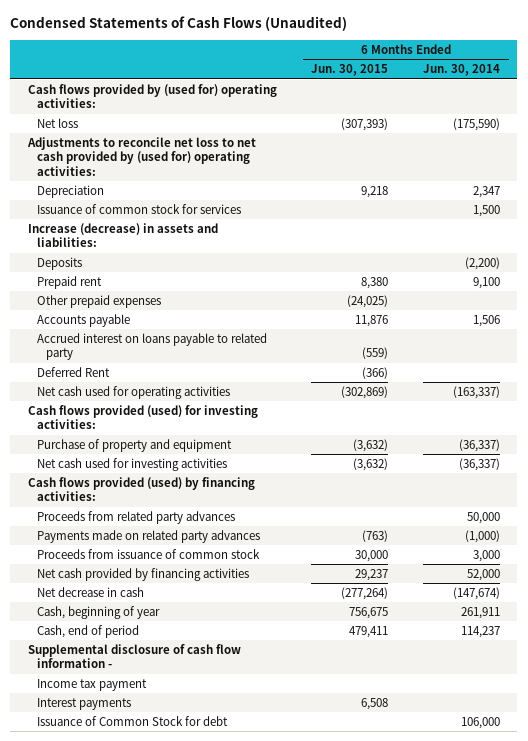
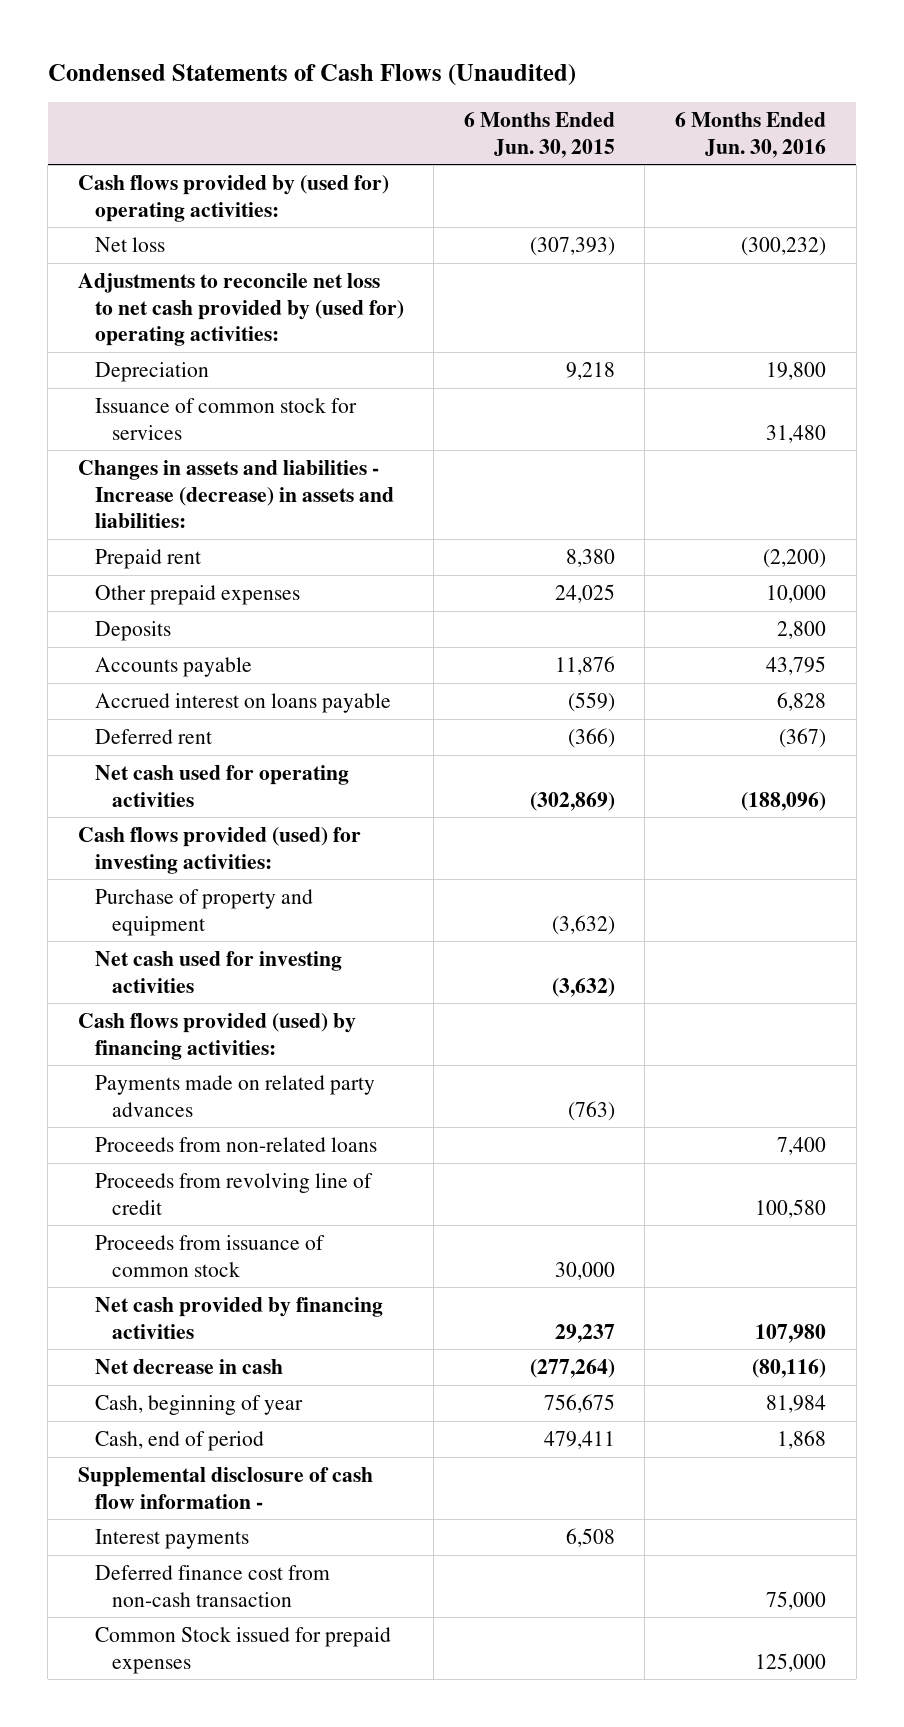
[422,64,500,77] Jun. 30, 2014 -> none
none -> [675,112,827,158] 6 Months Ended Jun. 30, 2016
[27,222,218,248] Increase (decrease) in assets and liabilities: -> [77,459,394,529] Changes in assets and liabilities - Increase (decrease) in assets and liabilities:
[347,294,389,308] (24,025) -> [554,583,615,603] 24,025
[36,256,82,270] Deposits -> [94,620,171,641] Deposits
[36,332,267,361] Accrued interest on loans payable to related party -> [94,692,391,713] Accrued interest on loans payable
[36,366,110,377] Deferred Rent -> [94,728,212,744] Deferred rent
[36,510,235,524] Proceeds from related party advances -> none
none -> [94,1136,377,1152] Proceeds from non-related loans
none -> [94,1172,373,1215] Proceeds from revolving line of credit
[36,678,147,691] Income tax payment -> none
[36,715,228,726] Issuance of Common Stock for debt -> none
none -> [94,1564,330,1607] Deferred finance cost from non-cash transaction
none -> [94,1626,391,1674] Common Stock issued for prepaid expenses

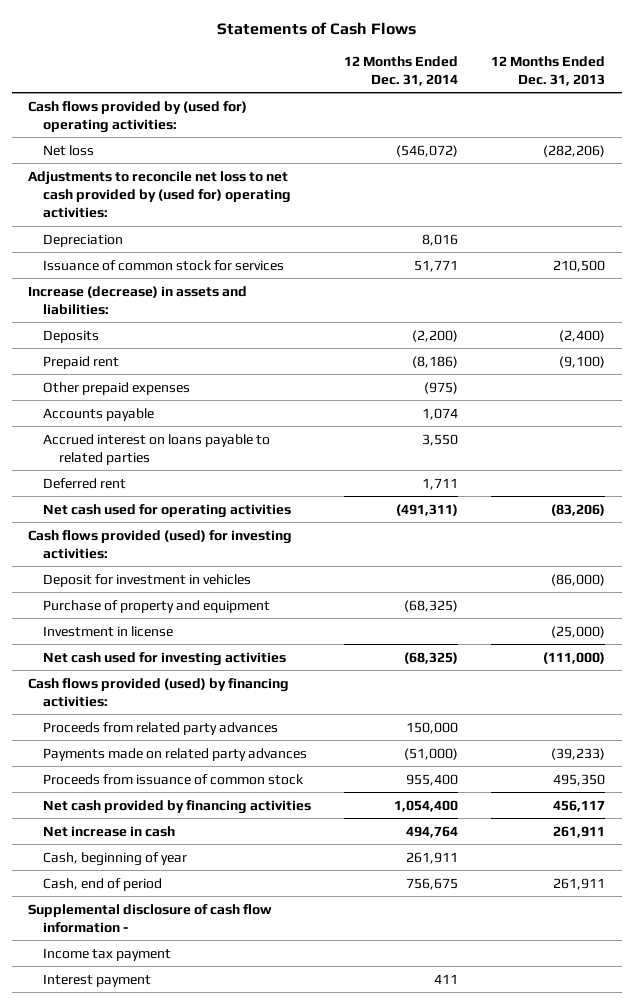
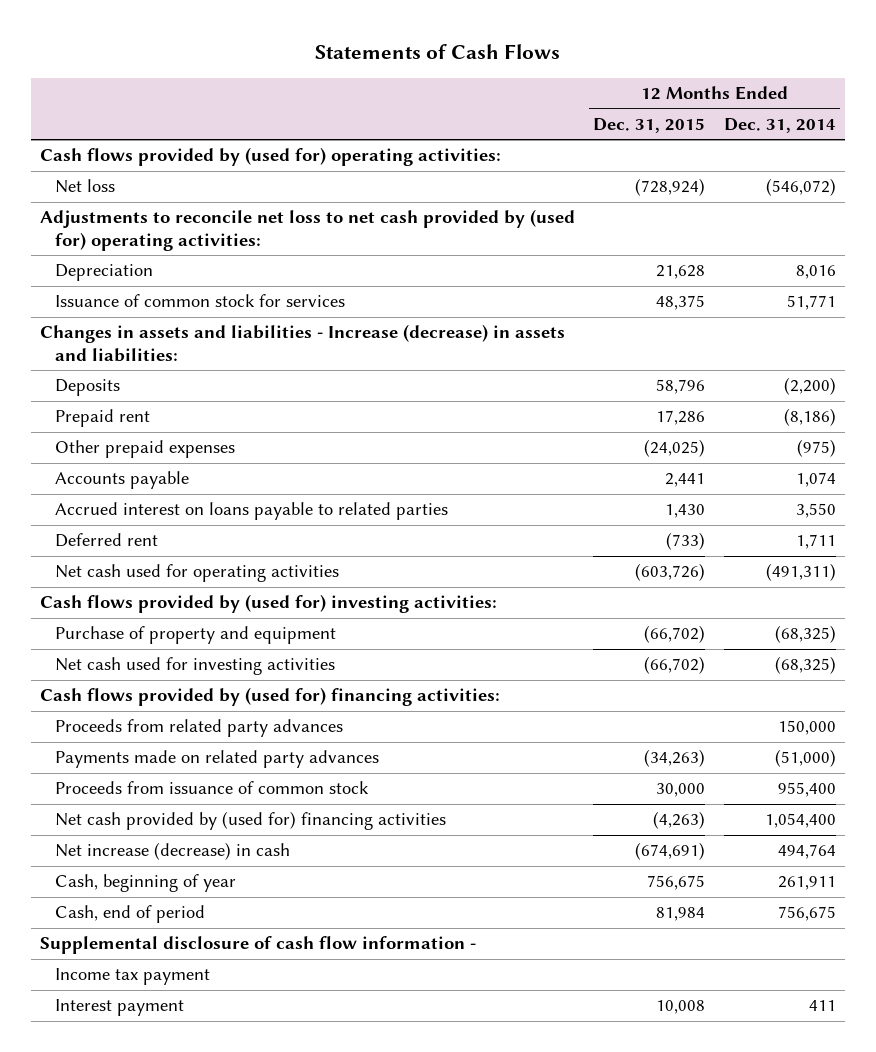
[491,55,606,86] 12 Months Ended Dec. 31, 2013 -> none
none -> [593,117,706,133] Dec. 31, 2015
[28,285,248,315] Increase (decrease) in assets and liabilities: -> [40,324,566,362] Changes in assets and liabilities - Increase (decrease) in assets and liabilities:
[43,573,252,587] Deposit for investment in vehicles -> none
[28,529,293,559] Cash flows provided (used) for investing activities: -> [40,594,498,614] Cash flows provided by (used for) investing activities:
[43,625,174,637] Investment in license -> none
[28,677,290,707] Cash flows provided (used) by financing activities: -> [40,687,501,707] Cash flows provided by (used for) financing activities:
[43,799,312,814] Net cash provided by financing activities -> [55,811,447,831] Net cash provided by (used for) financing activities
[43,825,176,837] Net increase in cash -> [55,842,291,861] Net increase (decrease) in cash

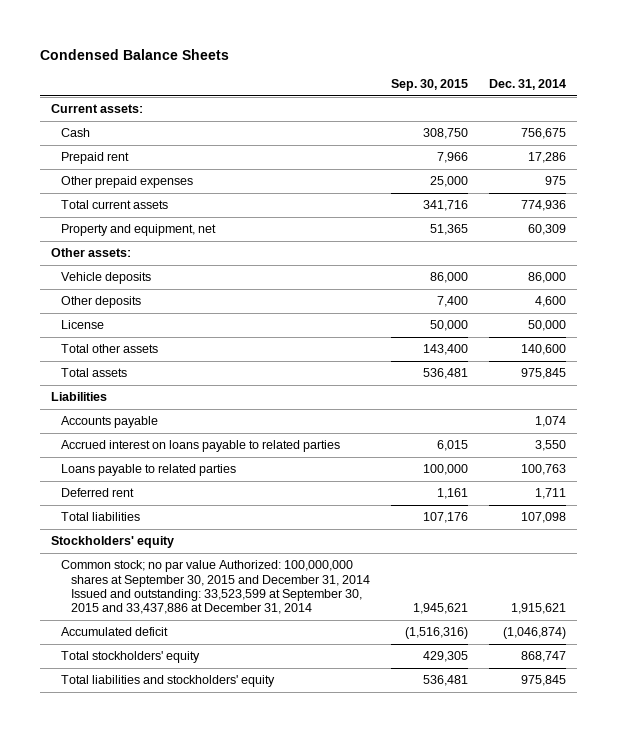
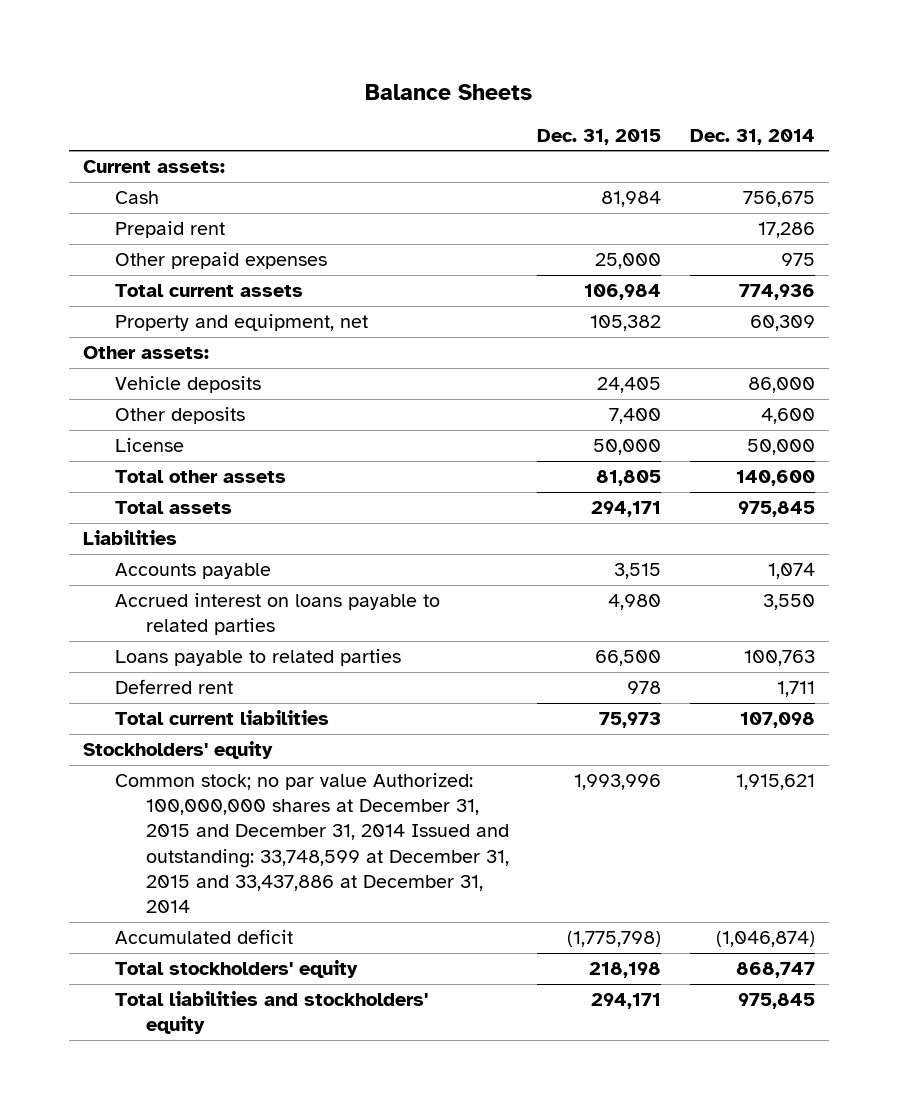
[40,48,230,60] Condensed Balance Sheets -> [365,83,533,100] Balance Sheets
[391,79,469,92] Sep. 30, 2015 -> none
none -> [537,128,662,145] Dec. 31, 2015
[61,512,141,522] Total liabilities -> [114,710,329,726] Total current liabilities
[61,560,371,615] Common stock; no par value Authorized: 100,000,000 shares at September 30, 2015 and December 31, 2014 Issued and outstanding: 33,523,599 at September 30, 2015 and 33,437,886 at December 31, 2014 -> [114,773,509,914] Common stock; no par value Authorized: 100,000,000 shares at December 31, 2015 and December 31, 2014 Issued and outstanding: 33,748,599 at December 31, 2015 and 33,437,886 at December 31, 2014

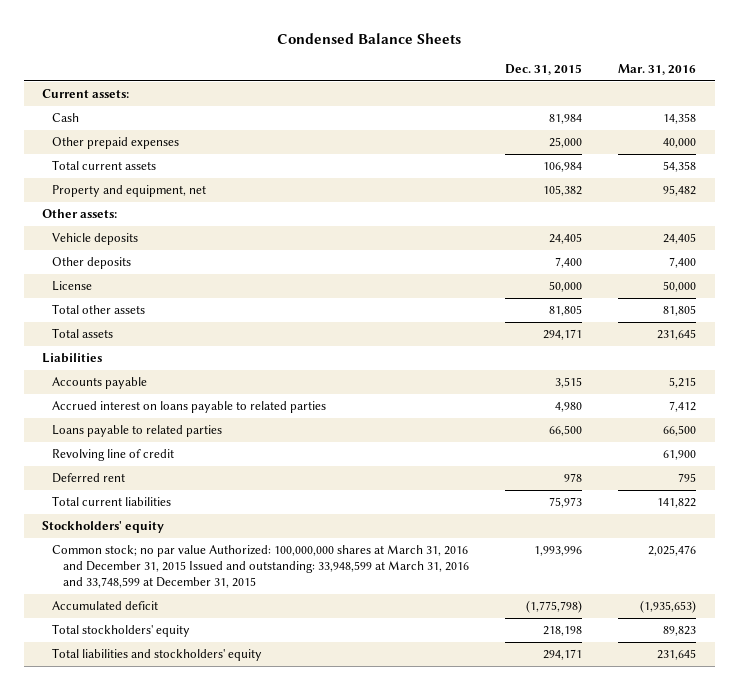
[365,83,533,100] Balance Sheets -> [277,32,462,44] Condensed Balance Sheets
[689,128,815,145] Dec. 31, 2014 -> none
none -> [618,63,697,75] Mar. 31, 2016
[114,221,225,239] Prepaid rent -> none
none -> [52,449,175,462] Revolving line of credit
[114,773,509,914] Common stock; no par value Authorized: 100,000,000 shares at December 31, 2015 and December 31, 2014 Issued and outstanding: 33,748,599 at December 31, 2015 and 33,437,886 at December 31, 2014 -> [52,545,470,588] Common stock; no par value Authorized: 100,000,000 shares at March 31, 2016 and December 31, 2015 Issued and outstanding: 33,948,599 at March 31, 2016 and 33,748,599 at December 31, 2015

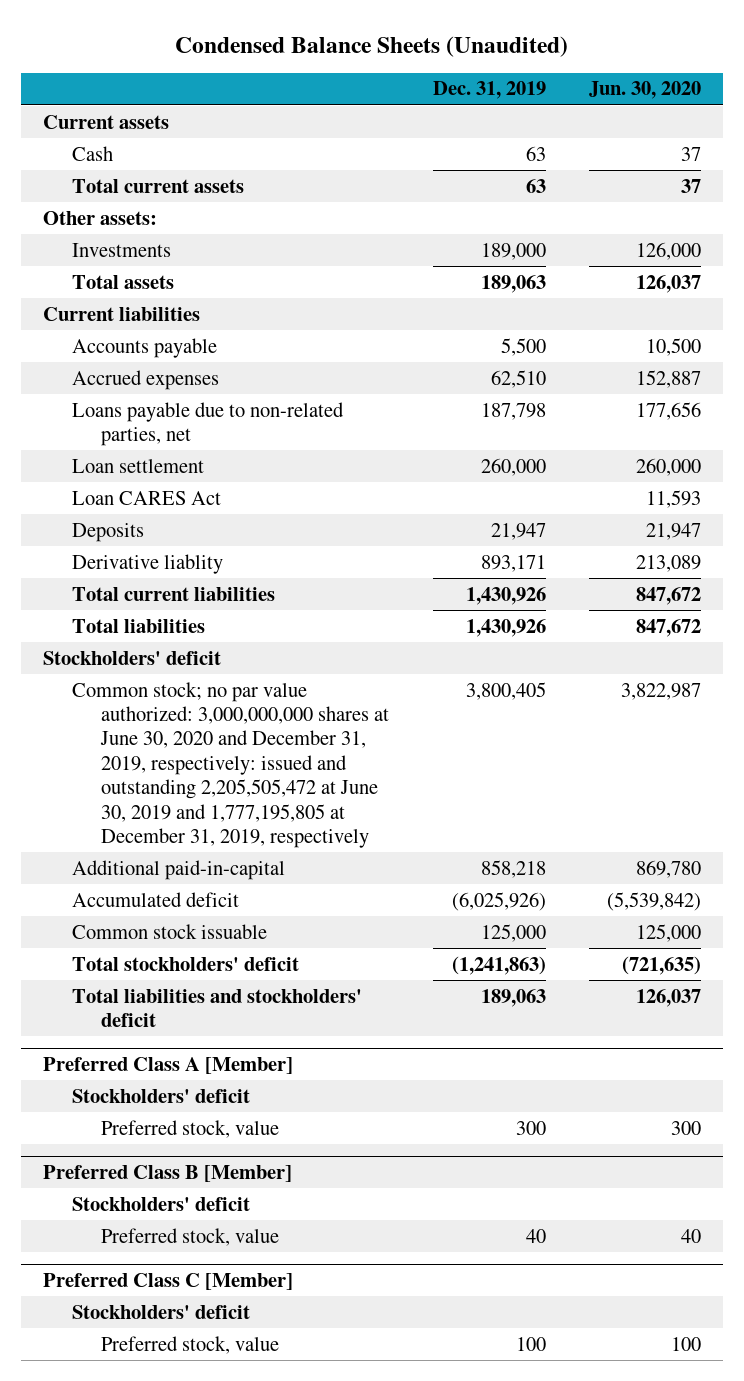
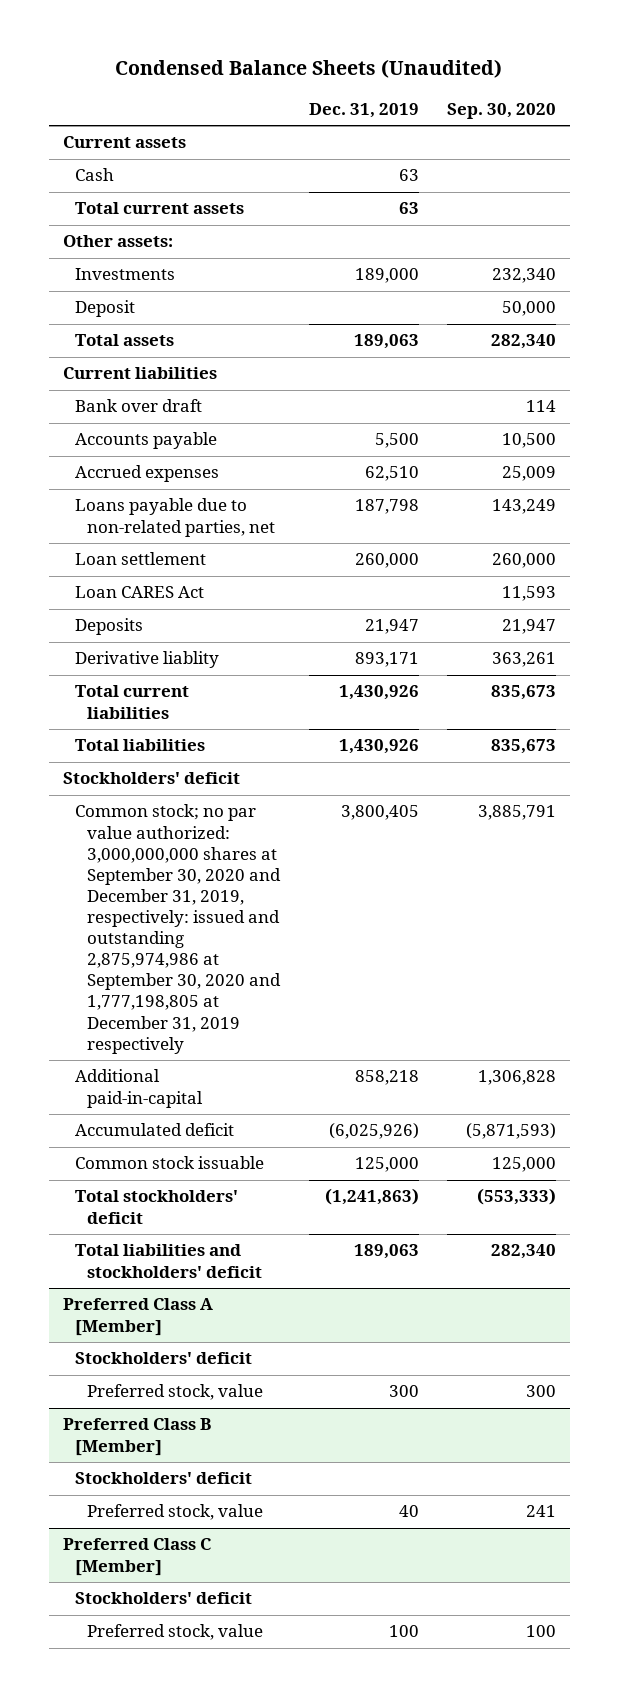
[589,81,702,100] Jun. 30, 2020 -> none
none -> [446,102,556,119] Sep. 30, 2020
none -> [75,300,136,318] Deposit
none -> [75,399,203,413] Bank over draft
[71,681,389,849] Common stock; no par value authorized: 3,000,000,000 shares at June 30, 2020 and December 31, 2019, respectively: issued and outstanding 2,205,505,472 at June 30, 2019 and 1,777,195,805 at December 31, 2019, respectively -> [75,804,282,1054] Common stock; no par value authorized: 3,000,000,000 shares at September 30, 2020 and December 31, 2019, respectively: issued and outstanding 2,875,974,986 at September 30, 2020 and 1,777,198,805 at December 31, 2019 respectively

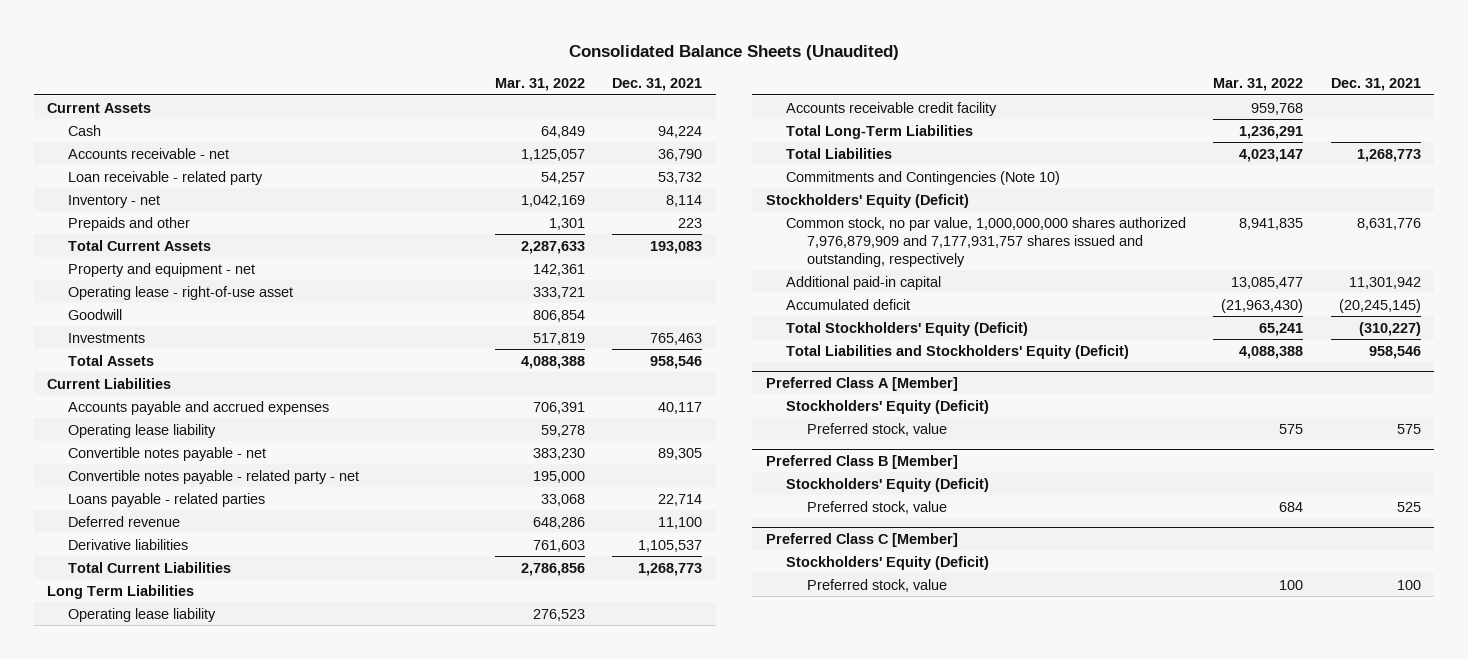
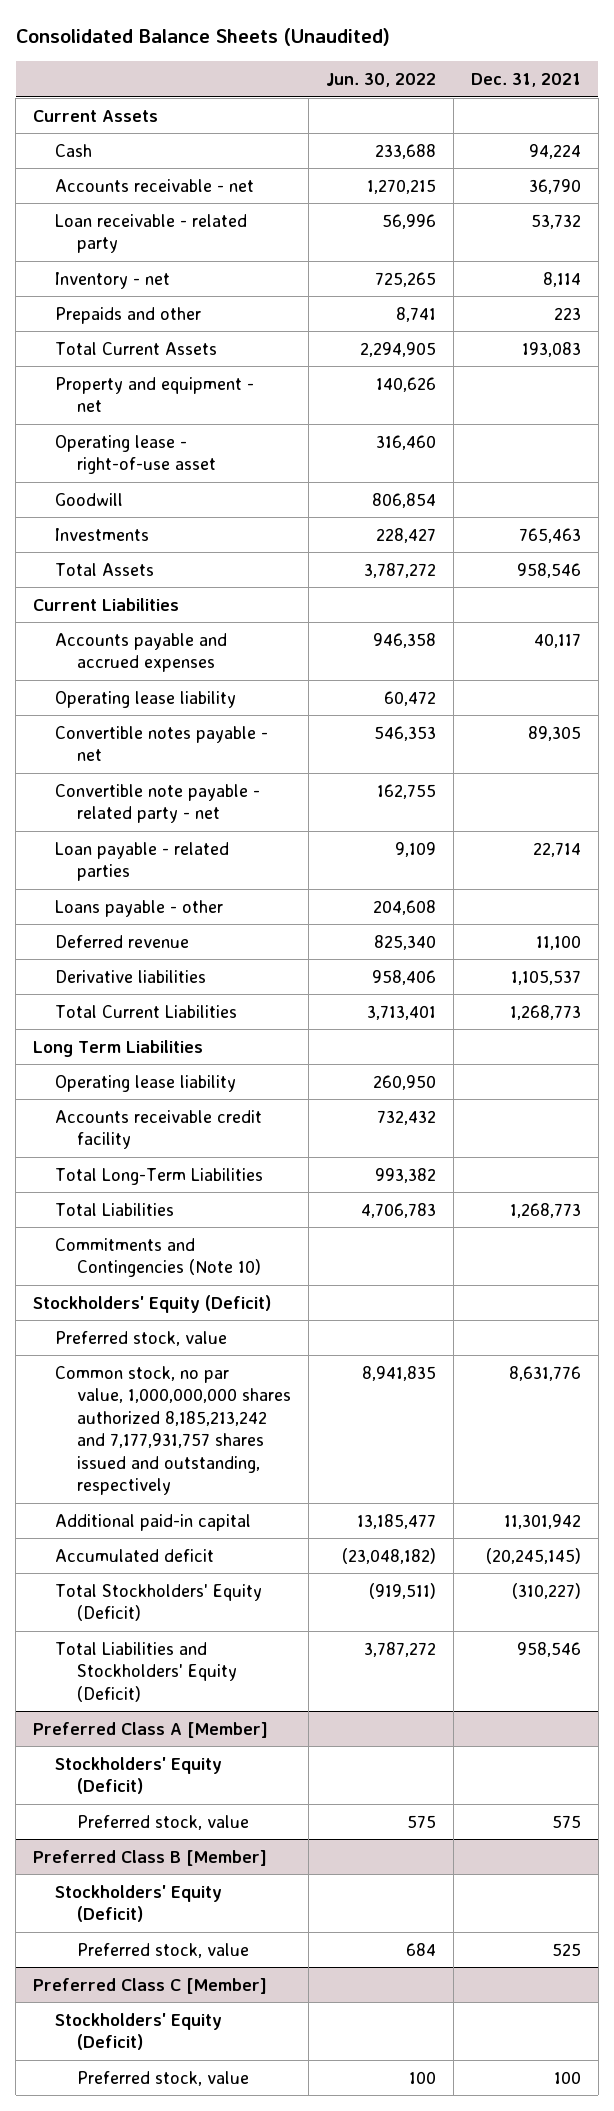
[494,78,585,92] Mar. 31, 2022 -> none
none -> [326,72,437,87] Jun. 30, 2022
[67,469,359,484] Convertible notes payable - related party - net -> [55,783,261,824] Convertible note payable - related party - net
[67,492,265,507] Loans payable - related parties -> [55,841,230,882] Loan payable - related parties
none -> [55,899,224,917] Loans payable - other
none -> [55,1330,228,1346] Preferred stock, value
[786,216,1187,267] Common stock, no par value, 1,000,000,000 shares authorized 7,976,879,909 and 7,177,931,757 shares issued and outstanding, respectively -> [55,1365,292,1496] Common stock, no par value, 1,000,000,000 shares authorized 8,185,213,242 and 7,177,931,757 shares issued and outstanding, respectively

